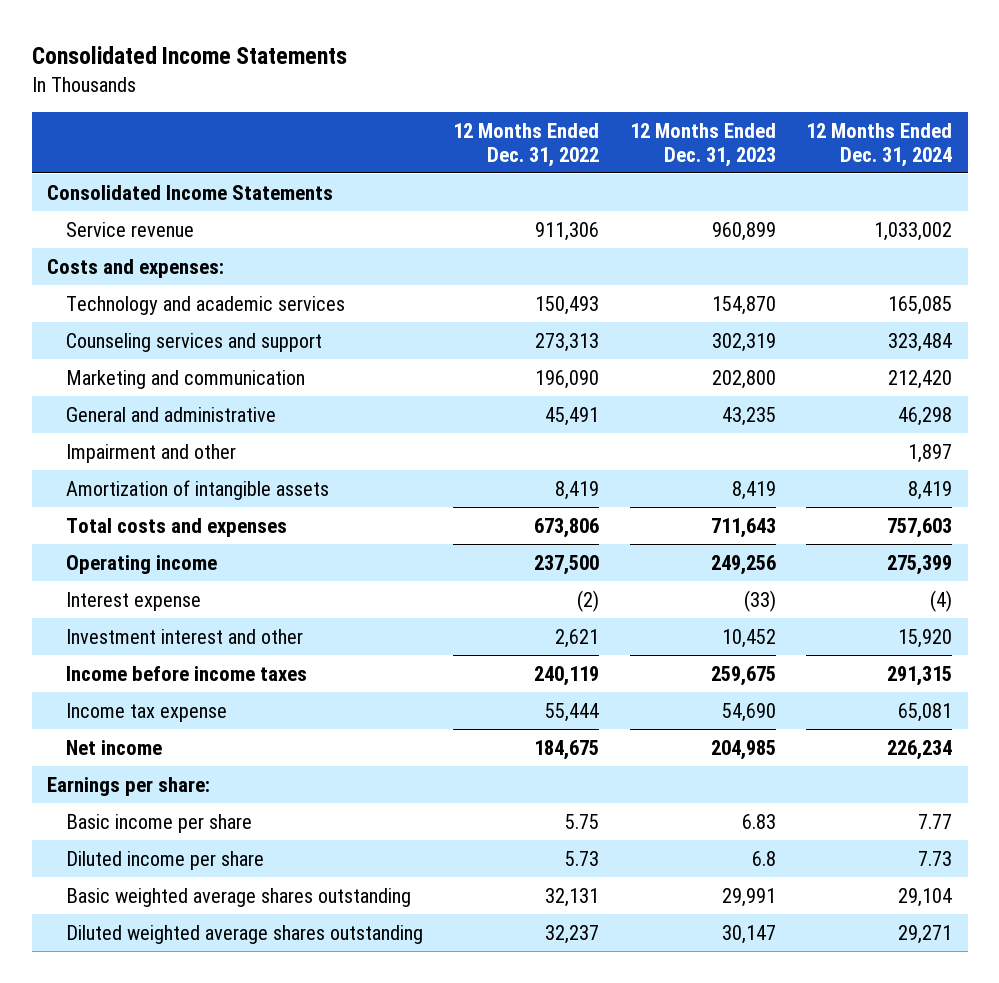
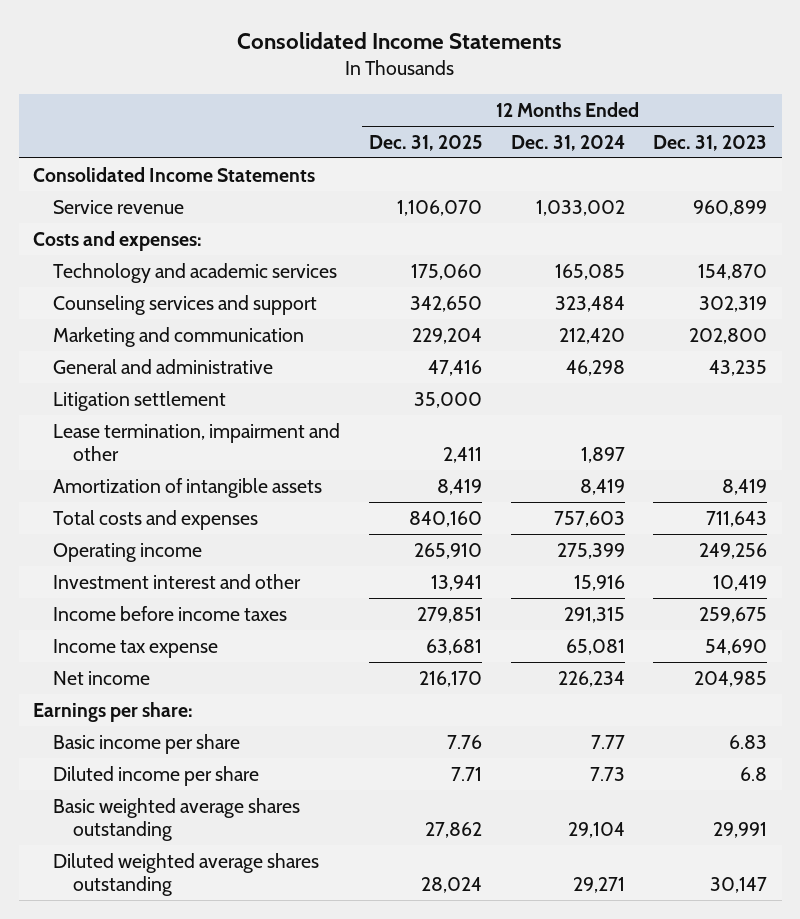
[453,123,600,167] 12 Months Ended Dec. 31, 2022 -> none
none -> [368,134,482,151] Dec. 31, 2025
none -> [52,390,226,411] Litigation settlement
[65,443,236,463] Impairment and other -> [52,422,340,462] Lease termination, impairment and other
[65,591,201,611] Interest expense -> none
[721,628,776,648] 10,452 -> [713,574,768,591] 10,419
[898,628,953,648] 15,920 -> [573,574,625,591] 15,916

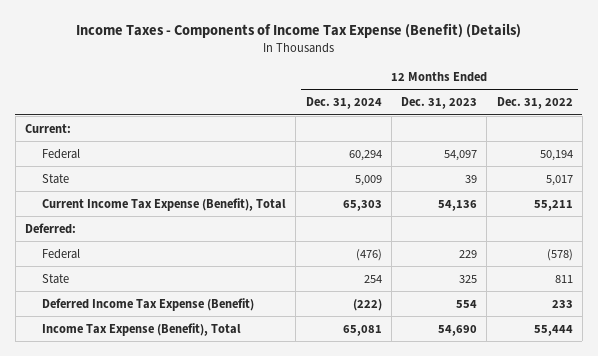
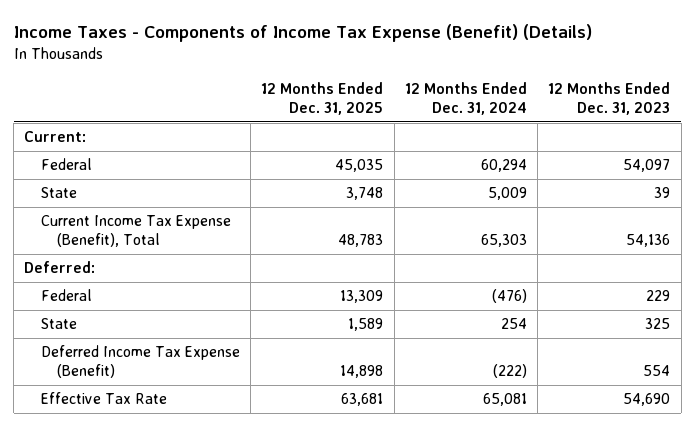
[496,97,573,110] Dec. 31, 2022 -> none
none -> [261,82,384,115] 12 Months Ended Dec. 31, 2025
[41,322,241,336] Income Tax Expense (Benefit), Total -> [40,392,167,405] Effective Tax Rate

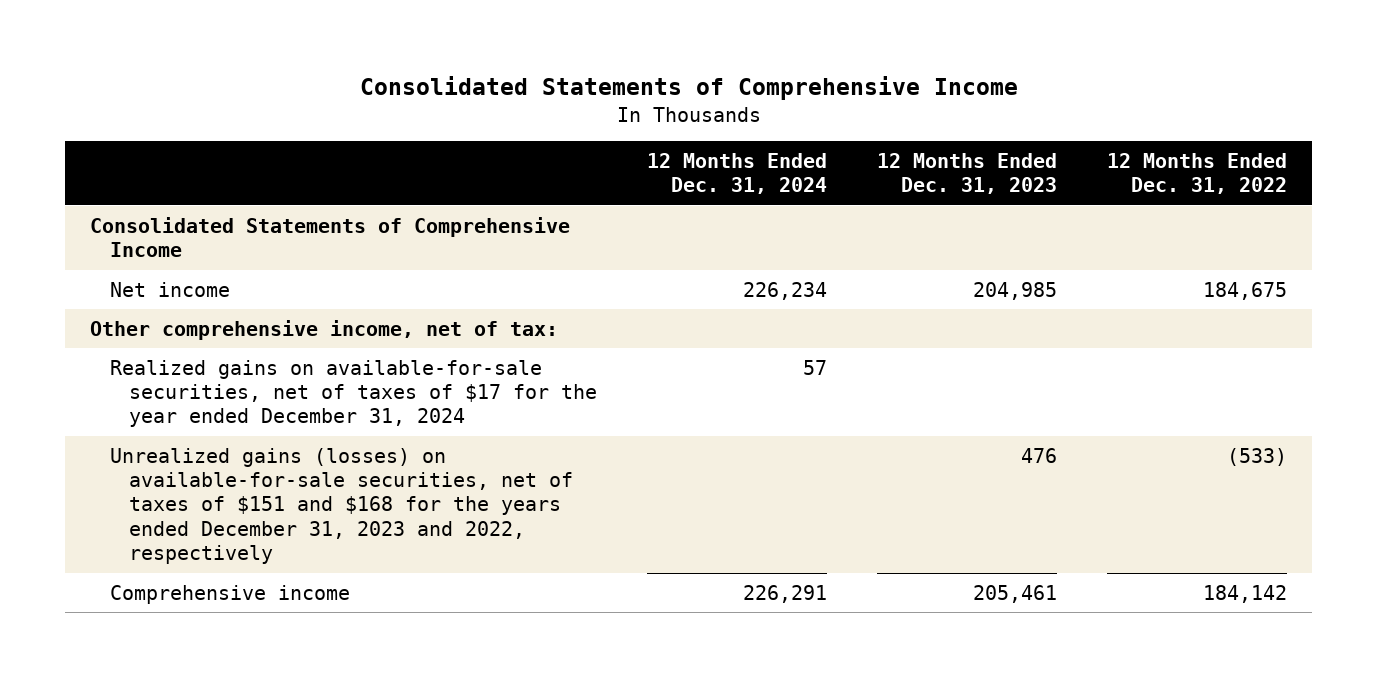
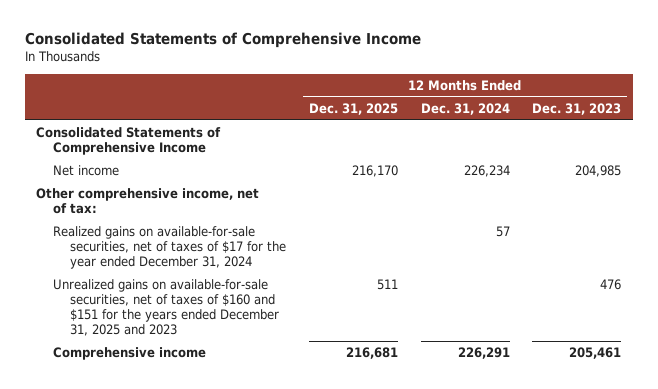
[1107,152,1288,195] 12 Months Ended Dec. 31, 2022 -> none
none -> [308,102,398,115] Dec. 31, 2025
[109,447,574,565] Unrealized gains (losses) on available-for-sale securities, net of taxes of $151 and $168 for the years ended December 31, 2023 and 2022, respectively -> [53,279,279,337] Unrealized gains on available-for-sale securities, net of taxes of $160 and $151 for the years ended December 31, 2025 and 2023

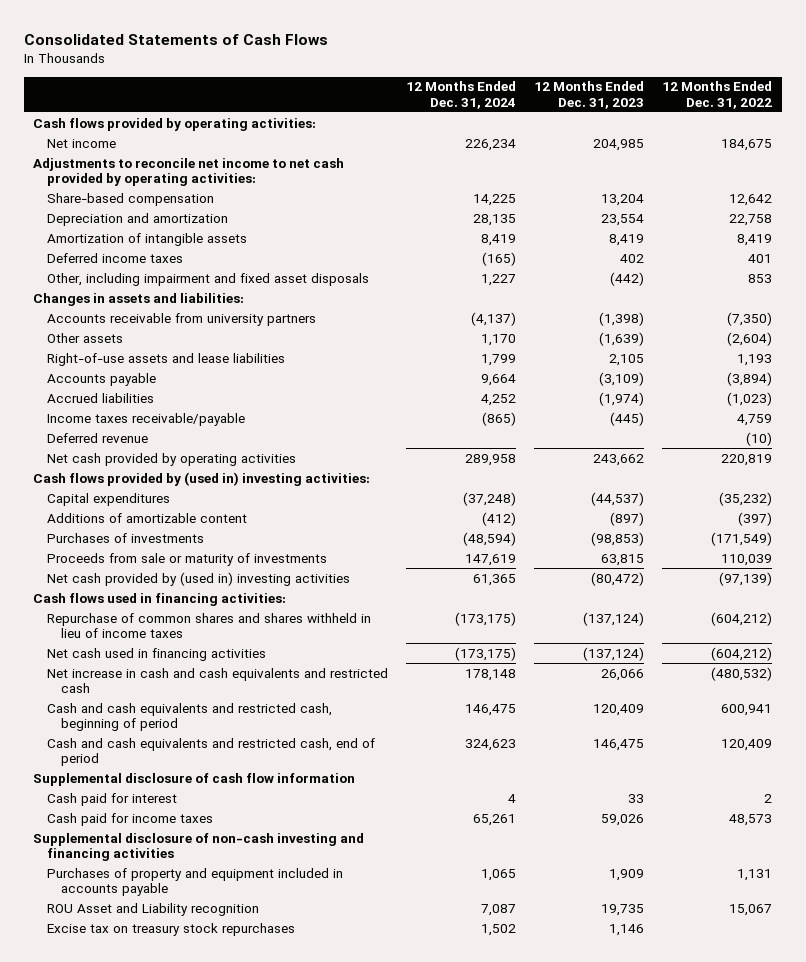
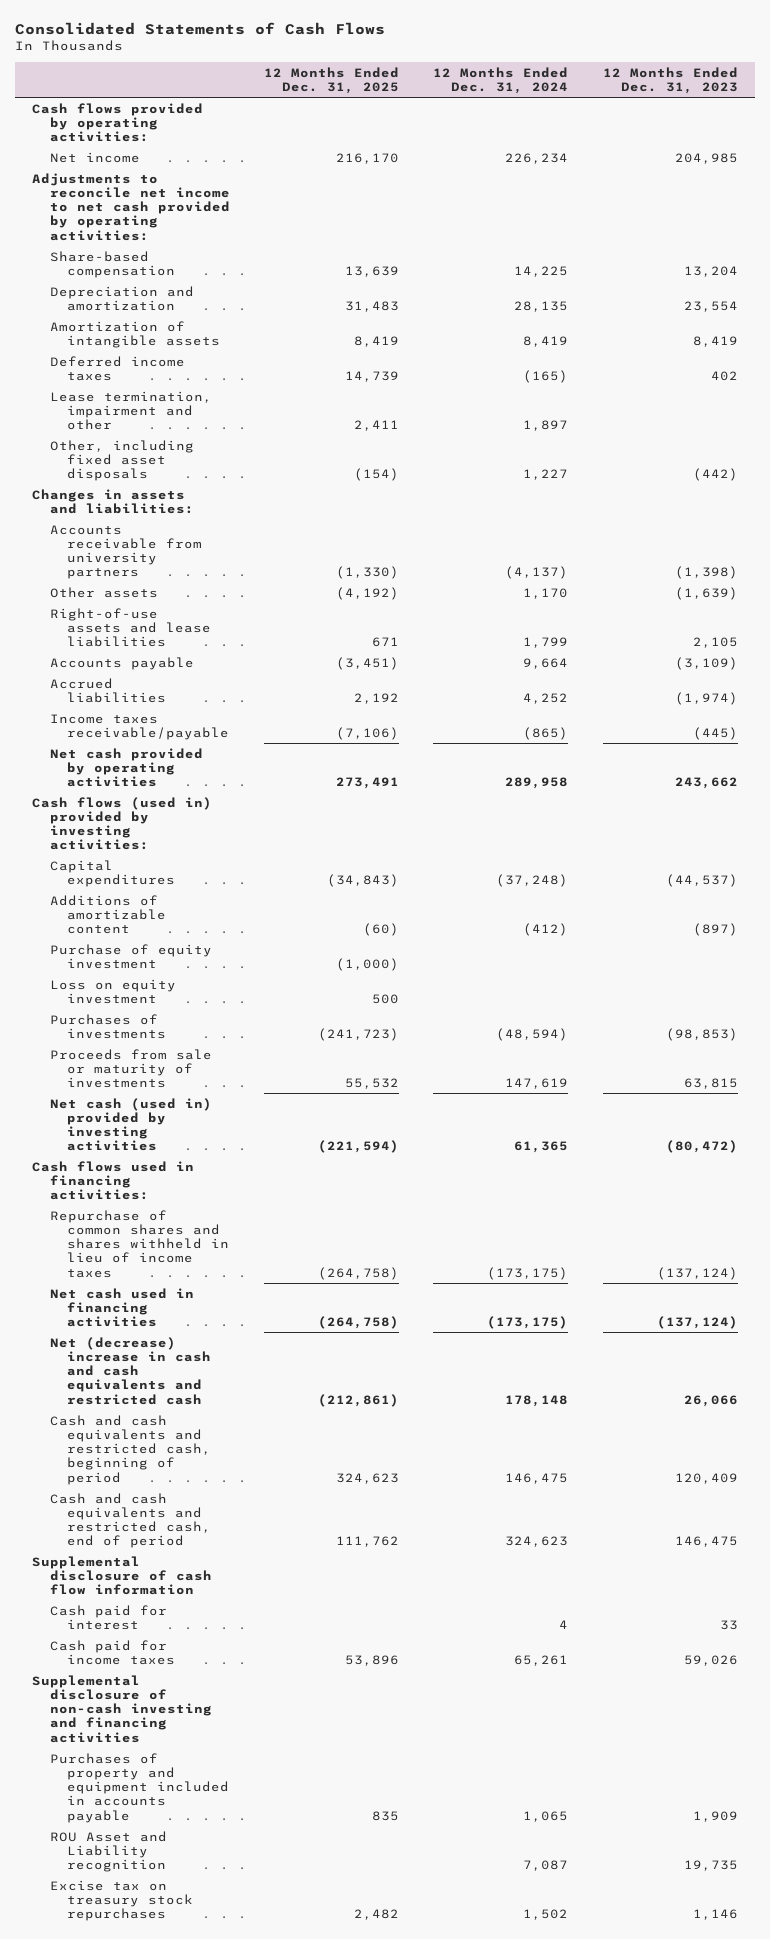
[662,81,773,109] 12 Months Ended Dec. 31, 2022 -> none
none -> [264,66,400,95] 12 Months Ended Dec. 31, 2025
none -> [49,390,212,431] Lease termination, impairment and other
[47,272,370,286] Other, including impairment and fixed asset disposals -> [49,439,194,482] Other, including fixed asset disposals
[47,432,149,443] Deferred revenue -> none
[33,471,371,486] Cash flows provided by (used in) investing activities: -> [32,796,213,851] Cash flows (used in) provided by investing activities:
none -> [49,943,212,969] Purchase of equity investment
none -> [49,978,176,1004] Loss on equity investment
[47,571,351,586] Net cash provided by (used in) investing activities -> [49,1097,212,1152] Net cash (used in) provided by investing activities
[47,667,389,694] Net increase in cash and cash equivalents and restricted cash -> [49,1336,211,1405] Net (decrease) increase in cash and cash equivalents and restricted cash

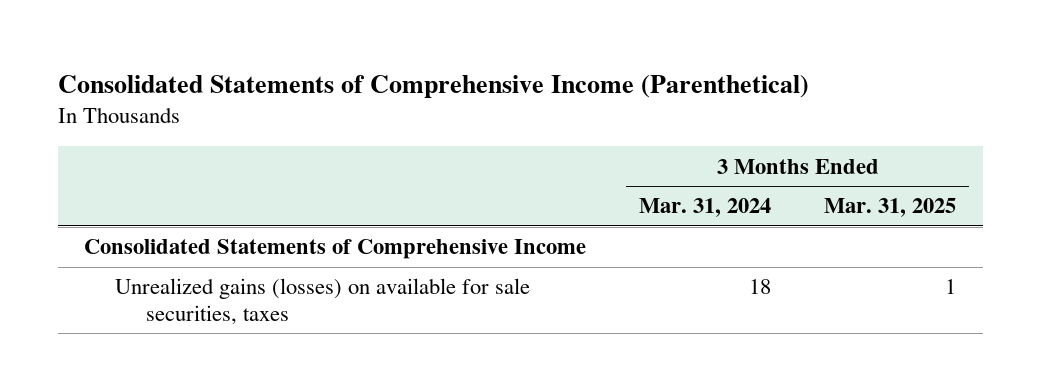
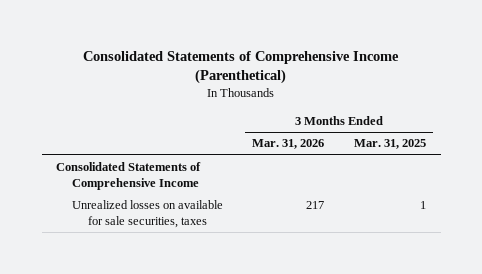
[639,198,772,218] Mar. 31, 2024 -> none
none -> [252,139,325,150] Mar. 31, 2026
[114,278,530,325] Unrealized gains (losses) on available for sale securities, taxes -> [72,200,224,228] Unrealized losses on available for sale securities, taxes

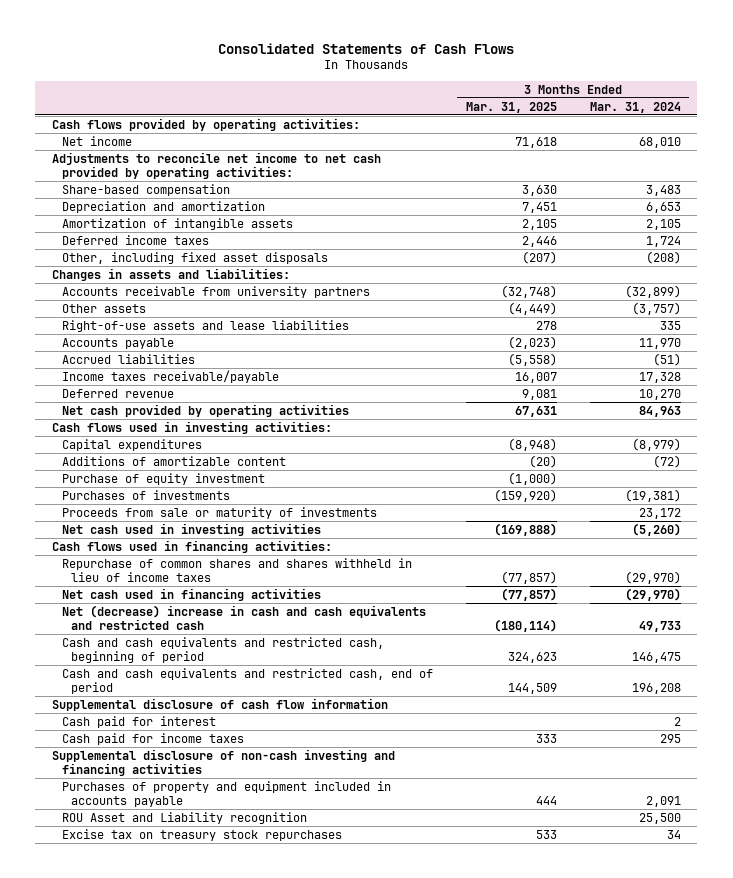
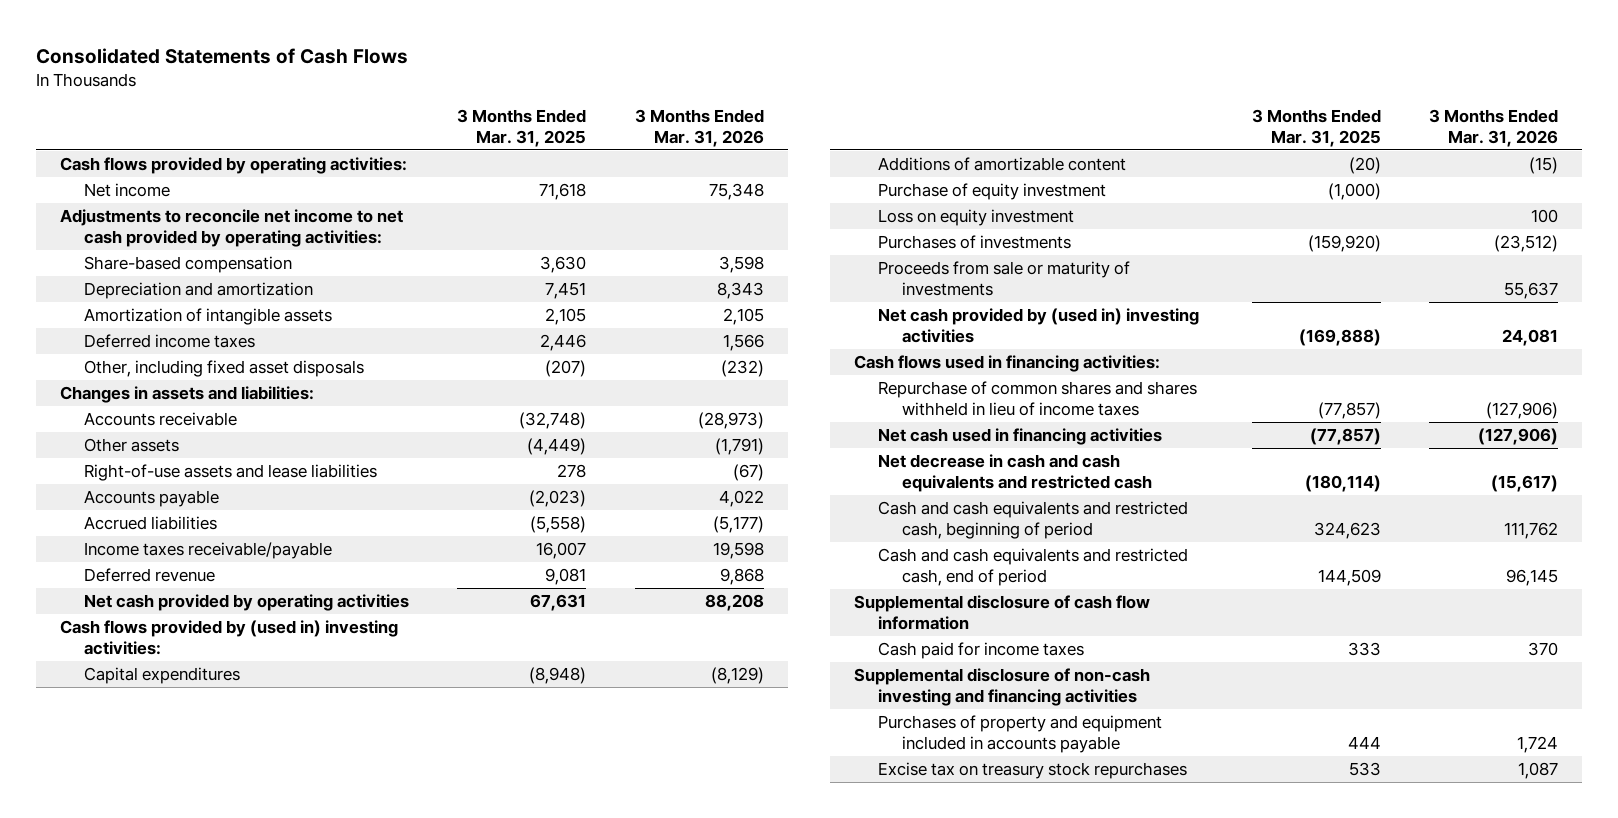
[589,101,681,113] Mar. 31, 2024 -> none
none -> [634,108,764,147] 3 Months Ended Mar. 31, 2026
[61,285,370,298] Accounts receivable from university partners -> [84,412,238,427] Accounts receivable
[51,420,332,434] Cash flows used in investing activities: -> [60,620,399,656] Cash flows provided by (used in) investing activities:
none -> [878,209,1075,227] Loss on equity investment
[61,522,321,536] Net cash used in investing activities -> [878,308,1200,344] Net cash provided by (used in) investing activities
[61,604,426,630] Net (decrease) increase in cash and cash equivalents and restricted cash -> [878,454,1153,493] Net decrease in cash and cash equivalents and restricted cash
[61,715,216,728] Cash paid for interest -> none
[61,811,307,824] ROU Asset and Liability recognition -> none

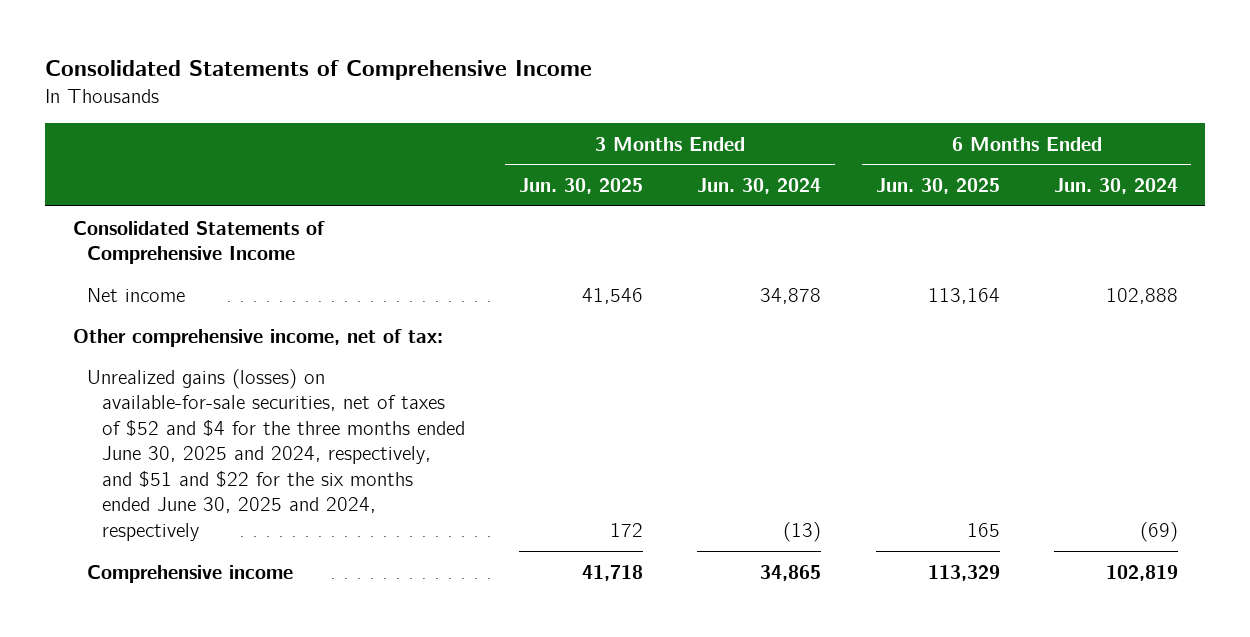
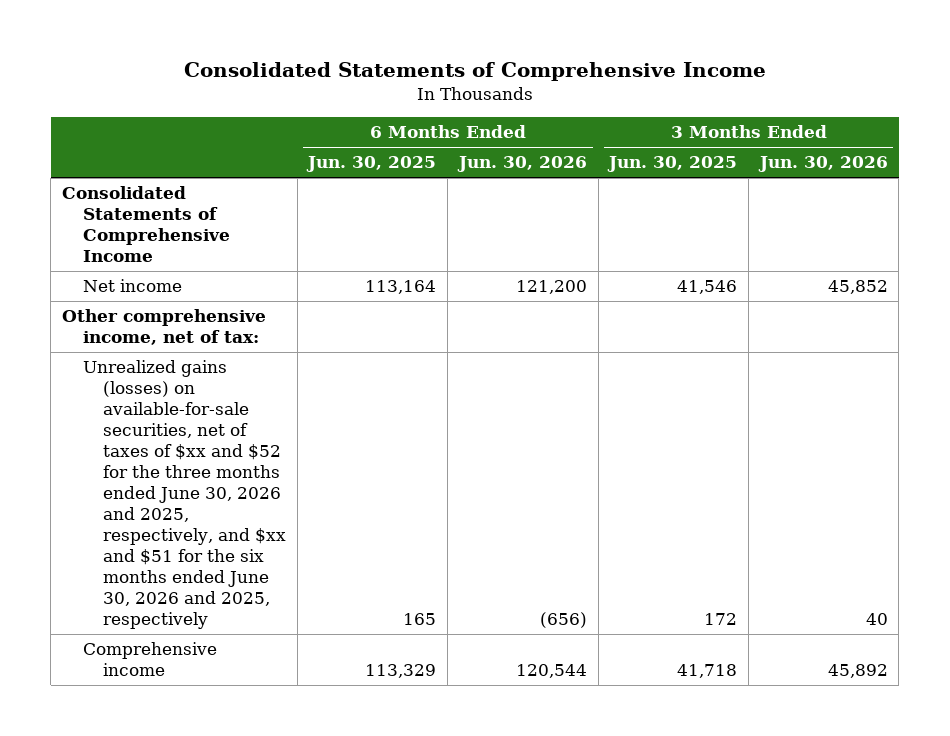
[697,178,822,195] Jun. 30, 2024 -> none
[1053,178,1178,195] Jun. 30, 2024 -> none
none -> [456,156,587,173] Jun. 30, 2026
none -> [757,156,888,173] Jun. 30, 2026
[87,368,465,541] Unrealized gains (losses) on available-for-sale securities, net of taxes of $52 and $4 for the three months ended June 30, 2025 and 2024, respectively, and $51 and $22 for the six months ended June 30, 2025 and 2024, respectively -> [82,360,287,629] Unrealized gains (losses) on available-for-sale securities, net of taxes of $xx and $52 for the three months ended June 30, 2026 and 2025, respectively, and $xx and $51 for the six months ended June 30, 2026 and 2025, respectively

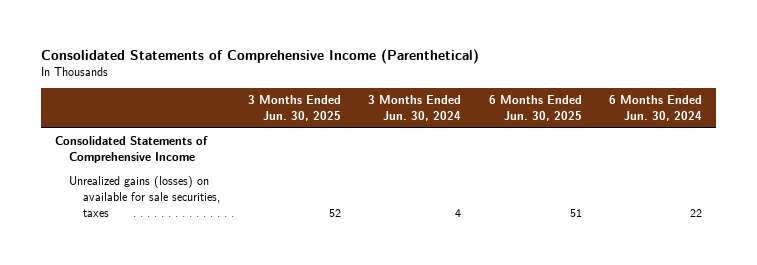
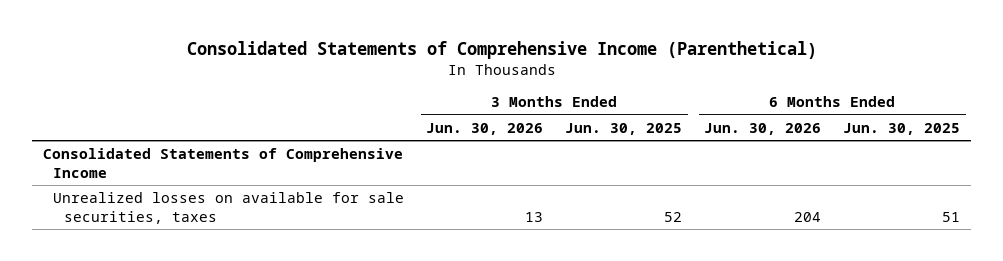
[368,95,462,122] 3 Months Ended Jun. 30, 2024 -> none
[609,95,703,122] 6 Months Ended Jun. 30, 2024 -> none
none -> [426,122,544,135] Jun. 30, 2026
none -> [704,122,822,135] Jun. 30, 2026
[69,176,221,217] Unrealized gains (losses) on available for sale securities, taxes -> [53,192,405,225] Unrealized losses on available for sale securities, taxes

